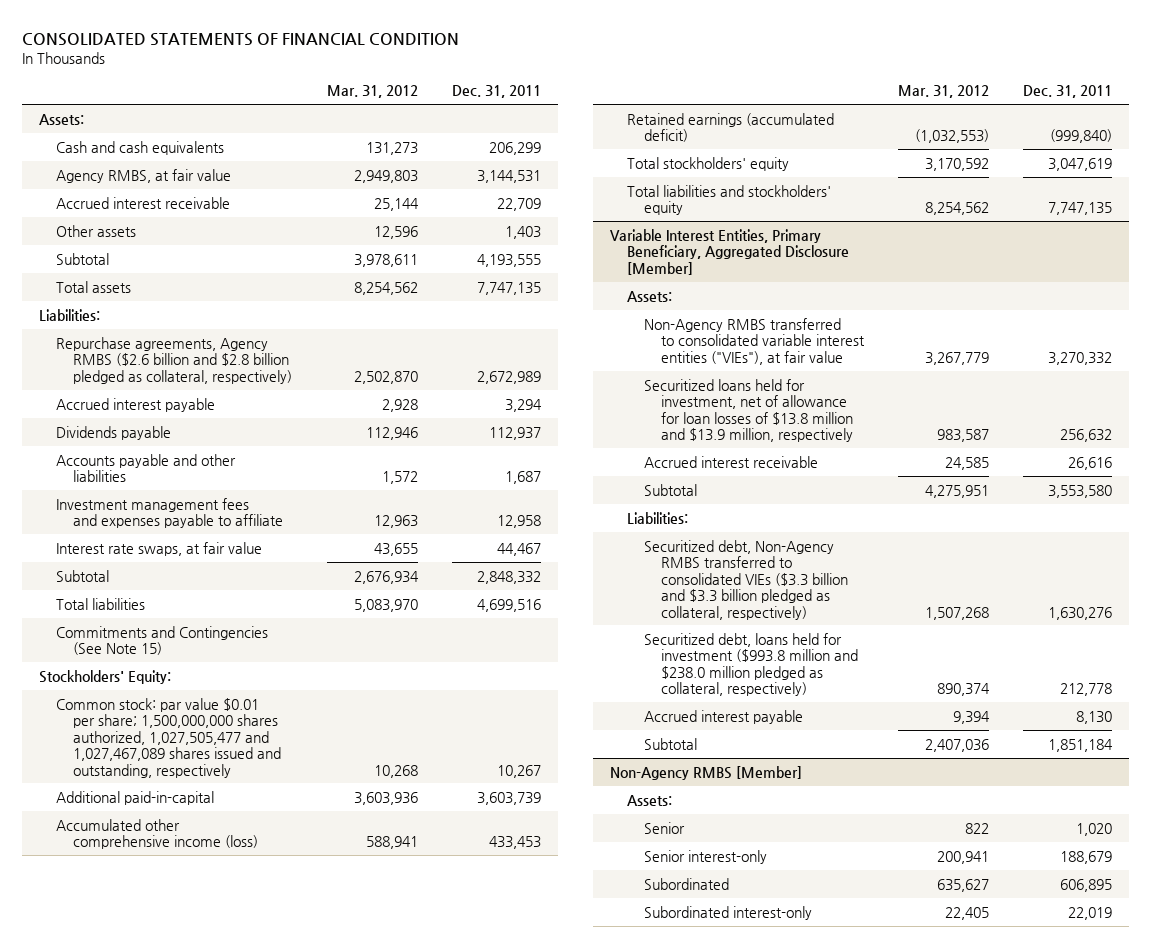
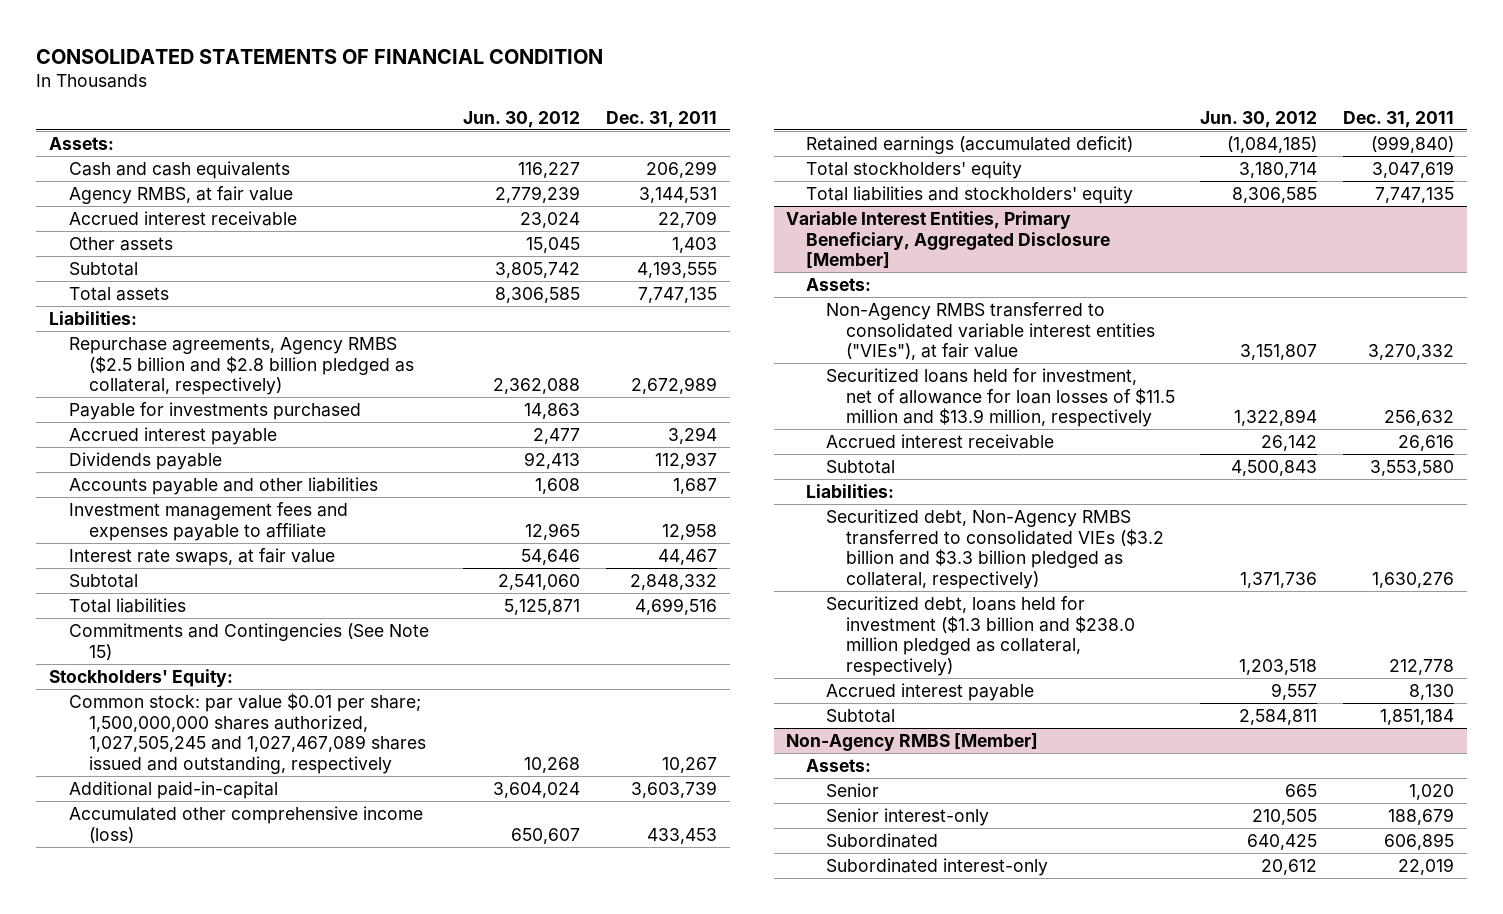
[327,85,419,99] Mar. 31, 2012 -> none
none -> [463,110,581,128] Jun. 30, 2012
[55,336,293,384] Repurchase agreements, Agency RMBS ($2.6 billion and $2.8 billion pledged as collateral, respectively) -> [69,336,414,396] Repurchase agreements, Agency RMBS ($2.5 billion and $2.8 billion pledged as collateral, respectively)
none -> [69,401,362,420] Payable for investments purchased
[55,697,282,778] Common stock: par value $0.01 per share; 1,500,000,000 shares authorized, 1,027,505,477 and 1,027,467,089 shares issued and outstanding, respectively -> [69,692,426,774] Common stock: par value $0.01 per share; 1,500,000,000 shares authorized, 1,027,505,245 and 1,027,467,089 shares issued and outstanding, respectively
[644,378,854,443] Securitized loans held for investment, net of allowance for loan losses of $13.8 million and $13.9 million, respectively -> [825,367,1175,428] Securitized loans held for investment, net of allowance for loan losses of $11.5 million and $13.9 million, respectively
[644,539,849,620] Securitized debt, Non-Agency RMBS transferred to consolidated VIEs ($3.3 billion and $3.3 billion pledged as collateral, respectively) -> [825,508,1164,589] Securitized debt, Non-Agency RMBS transferred to consolidated VIEs ($3.2 billion and $3.3 billion pledged as collateral, respectively)
[644,632,859,697] Securitized debt, loans held for investment ($993.8 million and $238.0 million pledged as collateral, respectively) -> [825,595,1135,676] Securitized debt, loans held for investment ($1.3 billion and $238.0 million pledged as collateral, respectively)

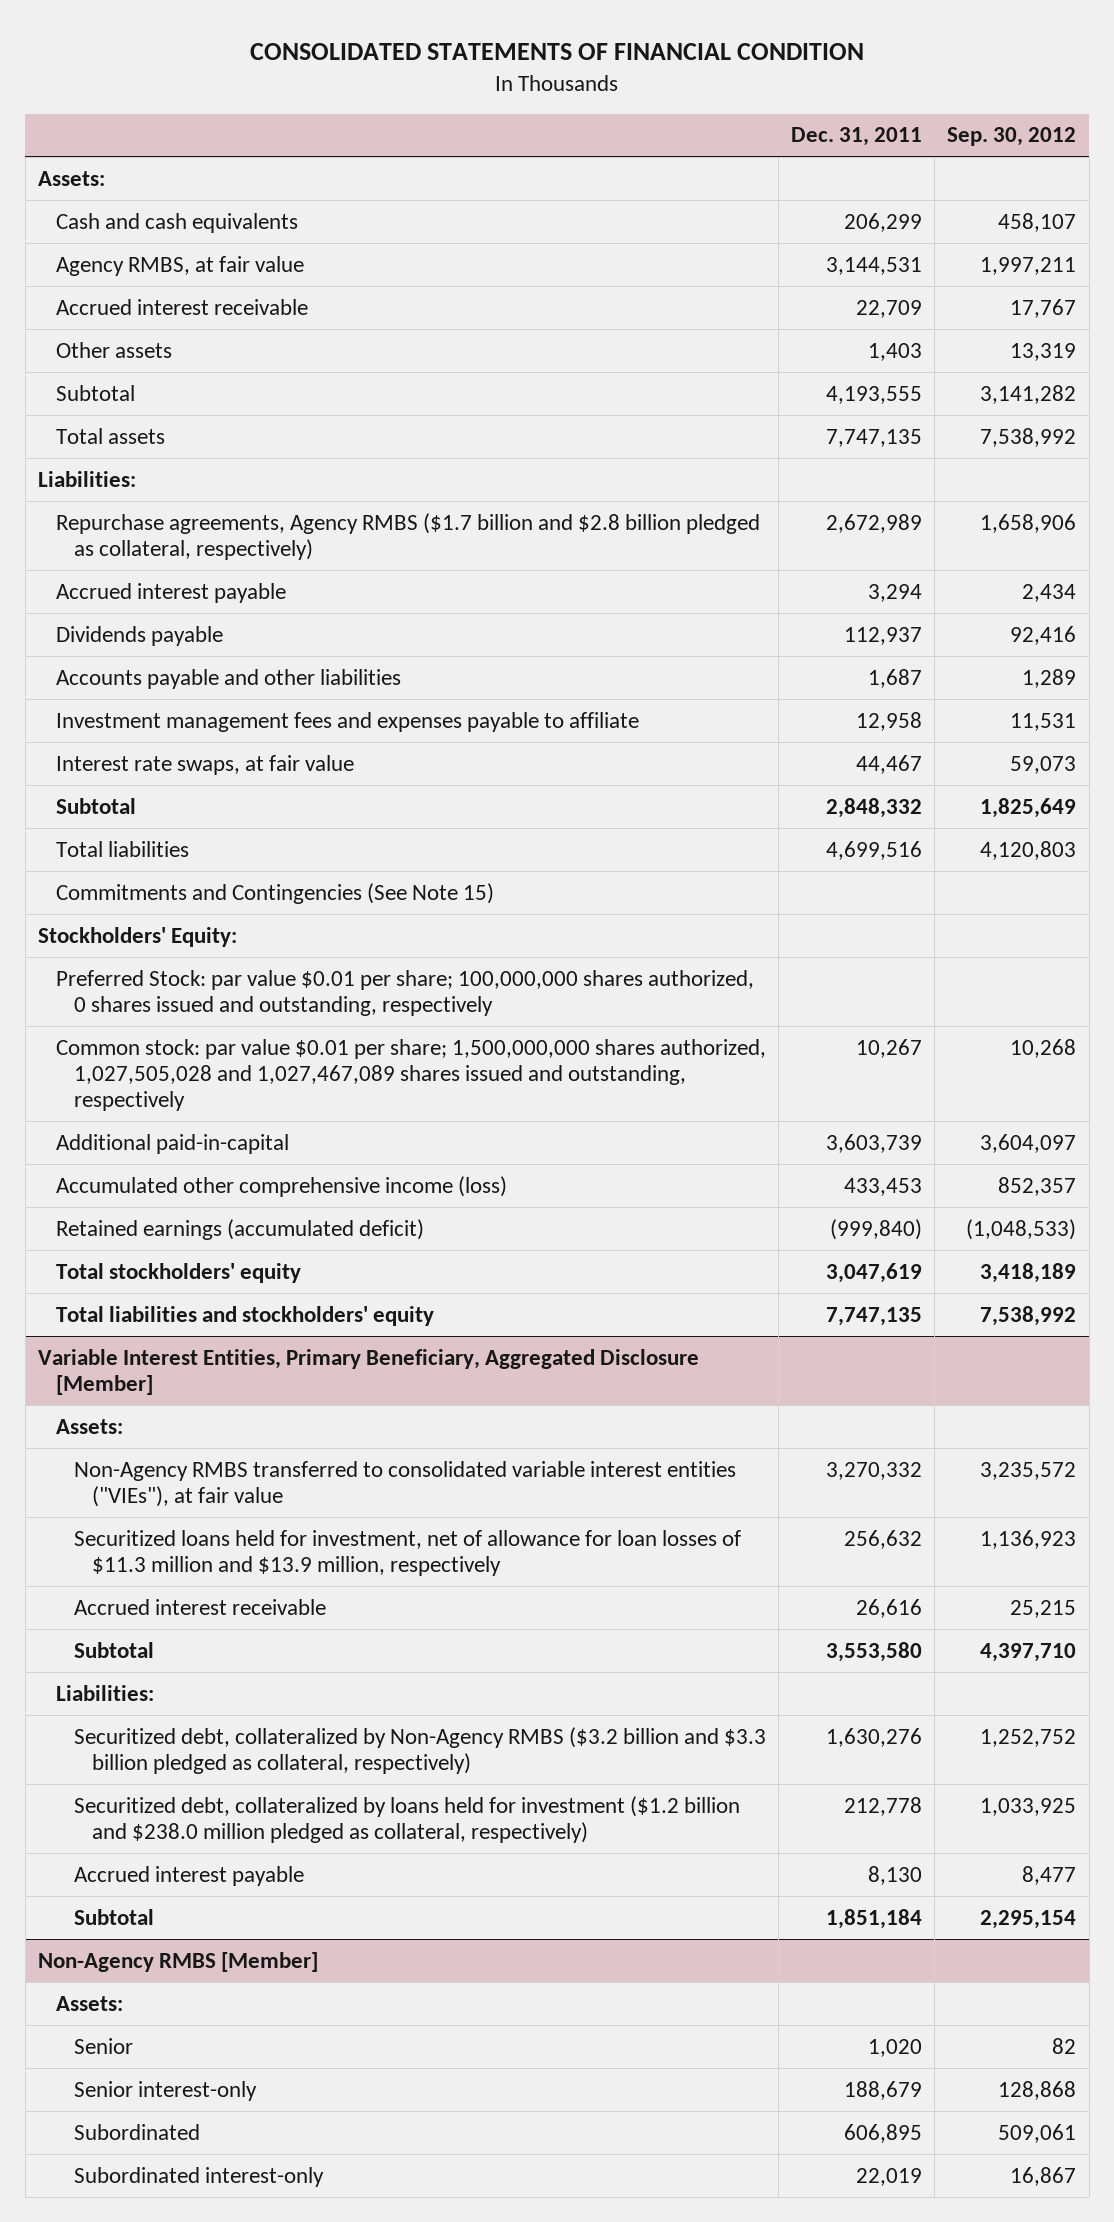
[463,110,581,128] Jun. 30, 2012 -> none
none -> [947,127,1077,147] Sep. 30, 2012
[69,401,362,420] Payable for investments purchased -> none
[69,336,414,396] Repurchase agreements, Agency RMBS ($2.5 billion and $2.8 billion pledged as collateral, respectively) -> [55,512,760,560] Repurchase agreements, Agency RMBS ($1.7 billion and $2.8 billion pledged as collateral, respectively)
none -> [55,969,754,1016] Preferred Stock: par value $0.01 per share; 100,000,000 shares authorized, 0 shares issued and outstanding, respectively
[69,692,426,774] Common stock: par value $0.01 per share; 1,500,000,000 shares authorized, 1,027,505,245 and 1,027,467,089 shares issued and outstanding, respectively -> [55,1038,766,1112] Common stock: par value $0.01 per share; 1,500,000,000 shares authorized, 1,027,505,028 and 1,027,467,089 shares issued and outstanding, respectively
[825,367,1175,428] Securitized loans held for investment, net of allowance for loan losses of $11.5 million and $13.9 million, respectively -> [73,1529,741,1576] Securitized loans held for investment, net of allowance for loan losses of $11.3 million and $13.9 million, respectively
[825,508,1164,589] Securitized debt, Non-Agency RMBS transferred to consolidated VIEs ($3.2 billion and $3.3 billion pledged as collateral, respectively) -> [73,1726,766,1774] Securitized debt, collateralized by Non-Agency RMBS ($3.2 billion and $3.3 billion pledged as collateral, respectively)
[825,595,1135,676] Securitized debt, loans held for investment ($1.3 billion and $238.0 million pledged as collateral, respectively) -> [73,1795,740,1843] Securitized debt, collateralized by loans held for investment ($1.2 billion and $238.0 million pledged as collateral, respectively)

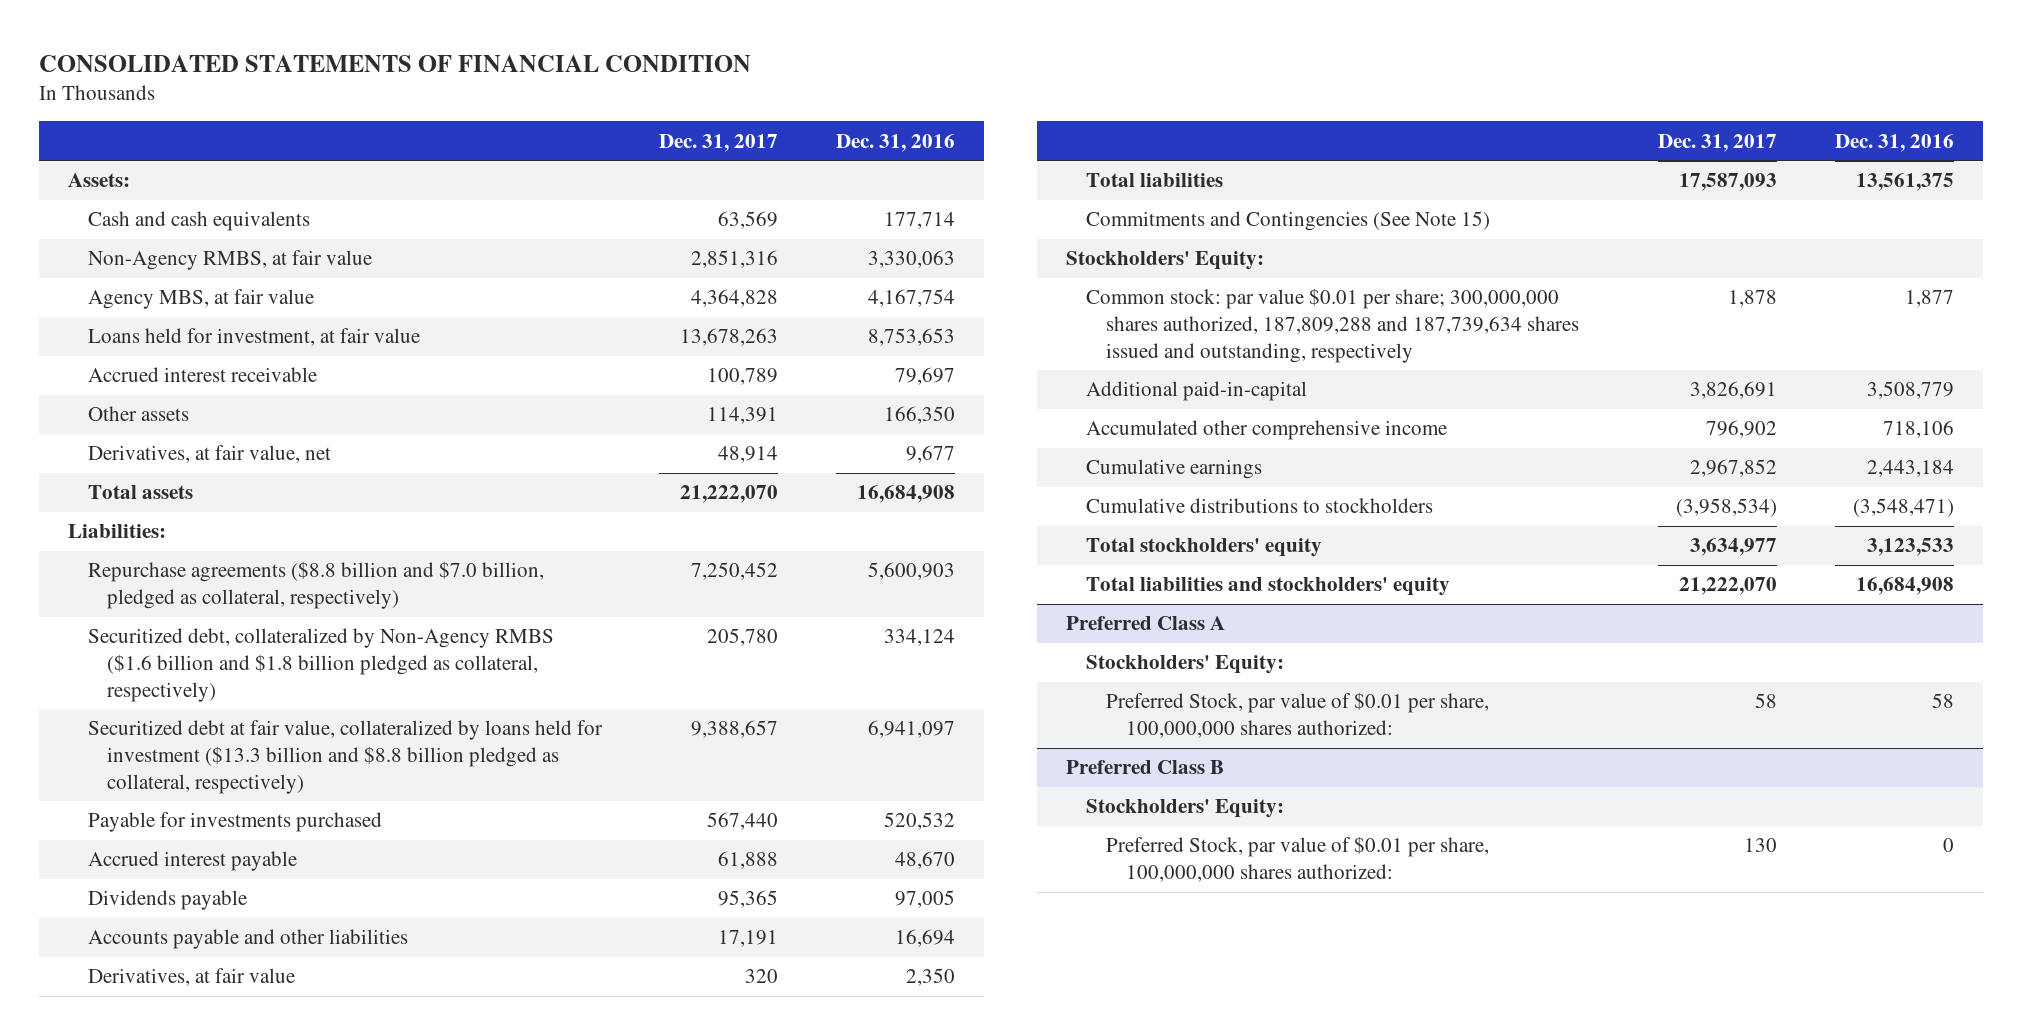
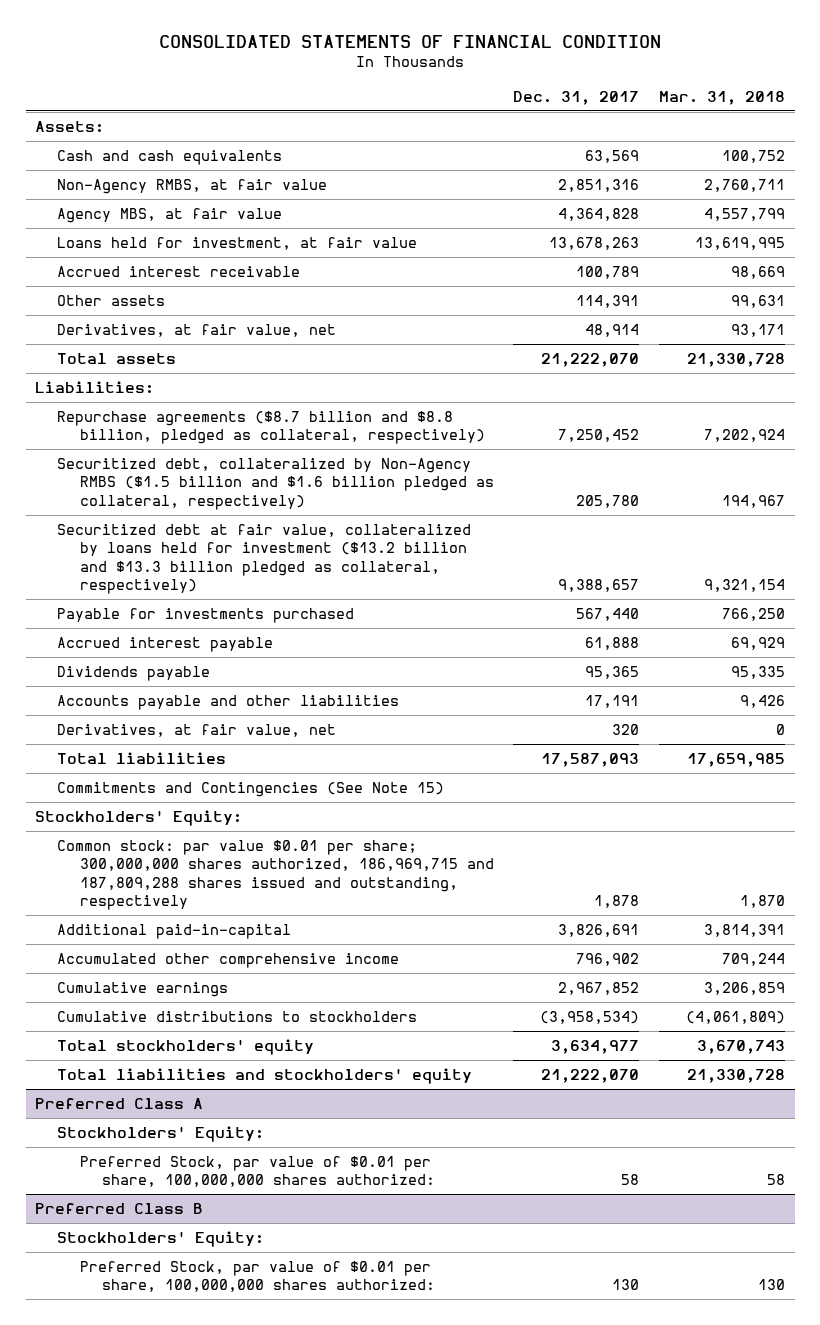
[836,133,956,152] Dec. 31, 2016 -> none
none -> [658,90,785,105] Mar. 31, 2018
[87,561,544,610] Repurchase agreements ($8.8 billion and $7.0 billion, pledged as collateral, respectively) -> [57,410,485,445] Repurchase agreements ($8.7 billion and $8.8 billion, pledged as collateral, respectively)
[87,628,554,702] Securitized debt, collateralized by Non-Agency RMBS ($1.6 billion and $1.8 billion pledged as collateral, respectively) -> [57,457,494,510] Securitized debt, collateralized by Non-Agency RMBS ($1.5 billion and $1.6 billion pledged as collateral, respectively)
[87,720,603,794] Securitized debt at fair value, collateralized by loans held for investment ($13.3 billion and $8.8 billion pledged as collateral, respectively) -> [57,523,472,595] Securitized debt at fair value, collateralized by loans held for investment ($13.2 billion and $13.3 billion pledged as collateral, respectively)
[87,968,295,987] Derivatives, at fair value -> [57,723,337,737] Derivatives, at fair value, net
[1086,288,1579,363] Common stock: par value $0.01 per share; 300,000,000 shares authorized, 187,809,288 and 187,739,634 shares issued and outstanding, respectively -> [57,839,494,911] Common stock: par value $0.01 per share; 300,000,000 shares authorized, 186,969,715 and 187,809,288 shares issued and outstanding, respectively

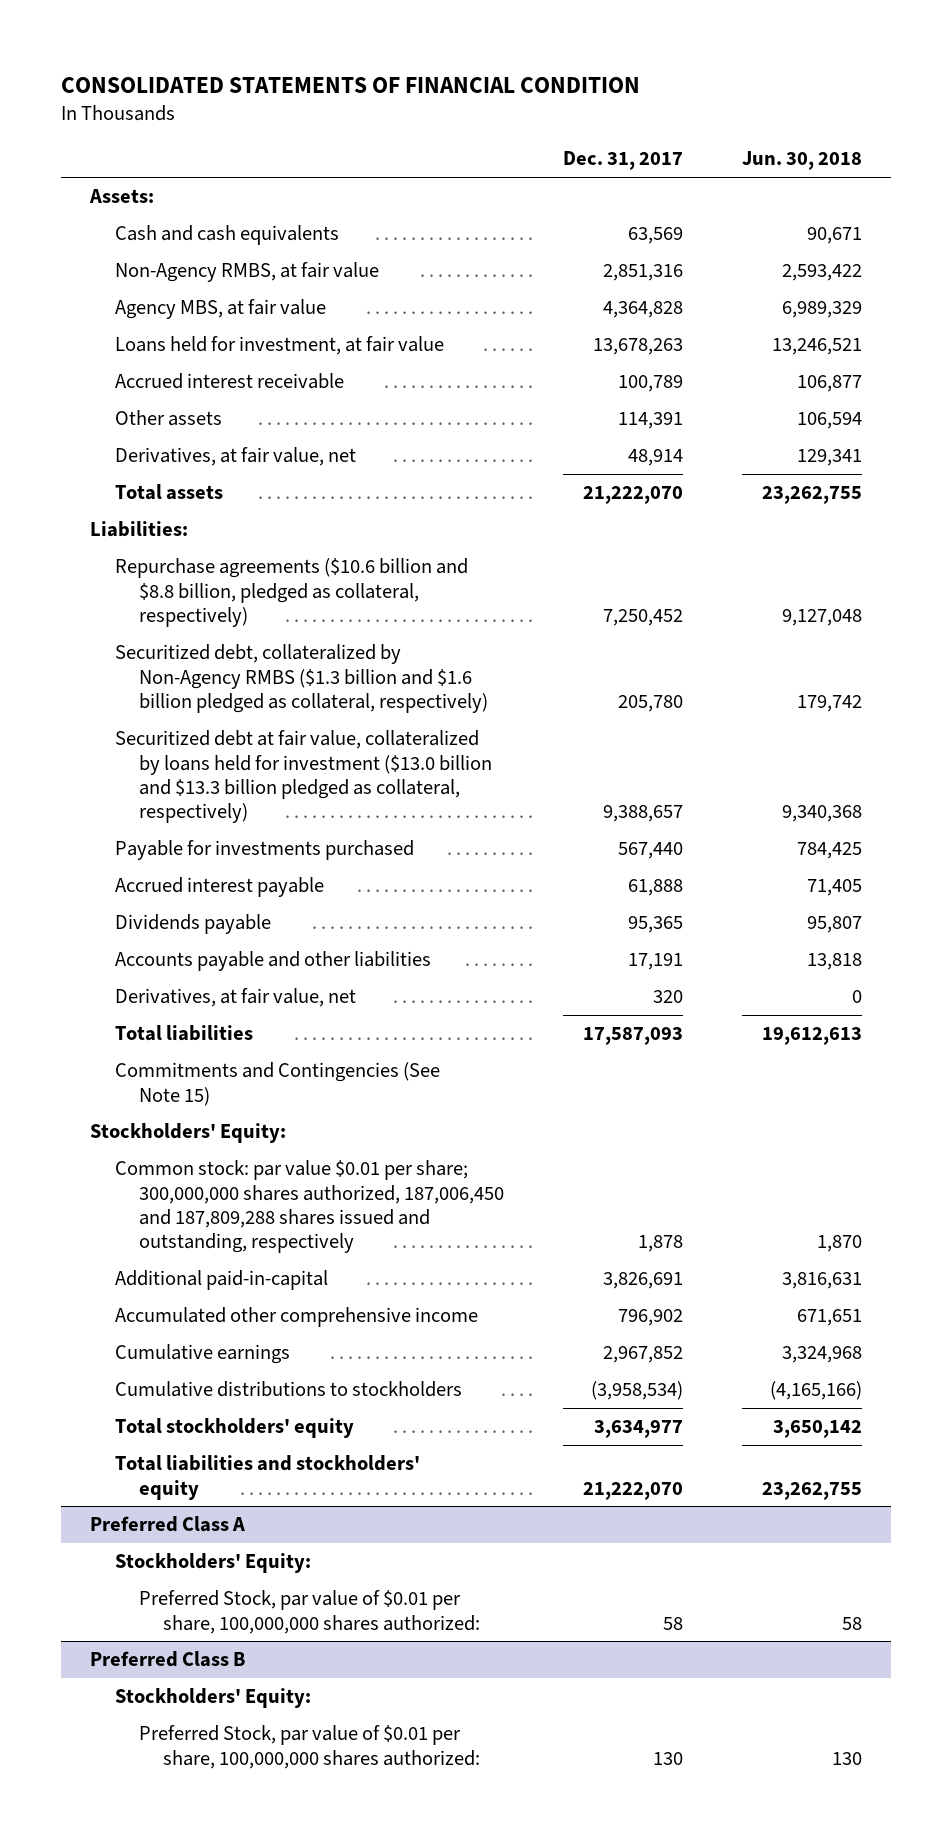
[658,90,785,105] Mar. 31, 2018 -> none
none -> [741,151,862,171] Jun. 30, 2018
[57,410,485,445] Repurchase agreements ($8.7 billion and $8.8 billion, pledged as collateral, respectively) -> [114,558,468,627] Repurchase agreements ($10.6 billion and $8.8 billion, pledged as collateral, respectively)
[57,457,494,510] Securitized debt, collateralized by Non-Agency RMBS ($1.5 billion and $1.6 billion pledged as collateral, respectively) -> [114,644,488,713] Securitized debt, collateralized by Non-Agency RMBS ($1.3 billion and $1.6 billion pledged as collateral, respectively)
[57,523,472,595] Securitized debt at fair value, collateralized by loans held for investment ($13.2 billion and $13.3 billion pledged as collateral, respectively) -> [114,730,492,824] Securitized debt at fair value, collateralized by loans held for investment ($13.0 billion and $13.3 billion pledged as collateral, respectively)
[57,839,494,911] Common stock: par value $0.01 per share; 300,000,000 shares authorized, 186,969,715 and 187,809,288 shares issued and outstanding, respectively -> [114,1160,504,1254] Common stock: par value $0.01 per share; 300,000,000 shares authorized, 187,006,450 and 187,809,288 shares issued and outstanding, respectively

